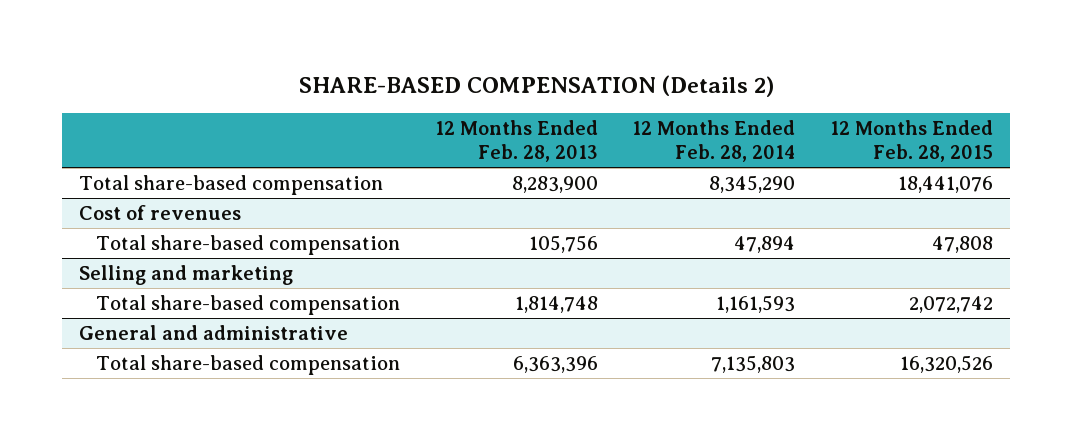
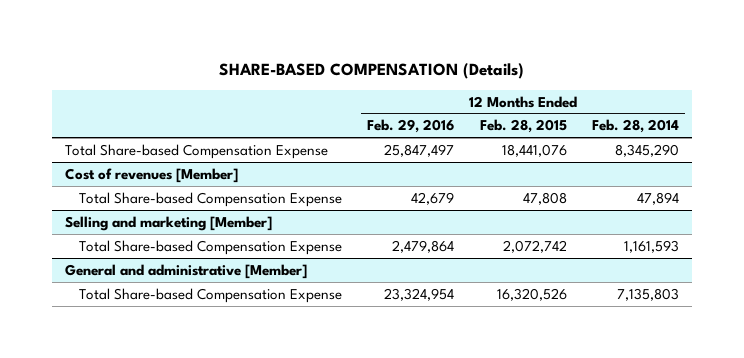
[299,75,775,98] SHARE-BASED COMPENSATION (Details 2) -> [218,63,524,80] SHARE-BASED COMPENSATION (Details)
[434,120,598,163] 12 Months Ended Feb. 28, 2013 -> none
none -> [367,119,455,134] Feb. 29, 2016
[79,174,384,195] Total share-based compensation -> [64,143,328,159] Total Share-based Compensation Expense
[79,204,242,220] Cost of revenues -> [64,167,238,183] Cost of revenues [Member]
[96,234,401,255] Total share-based compensation -> [78,191,342,207] Total Share-based Compensation Expense
[79,264,294,285] Selling and marketing -> [64,215,272,231] Selling and marketing [Member]
[96,294,401,315] Total share-based compensation -> [78,239,342,255] Total Share-based Compensation Expense
[79,324,349,340] General and administrative -> [64,263,307,279] General and administrative [Member]
[96,354,401,375] Total share-based compensation -> [78,287,342,303] Total Share-based Compensation Expense

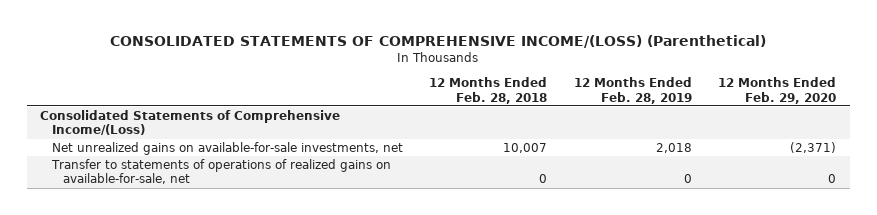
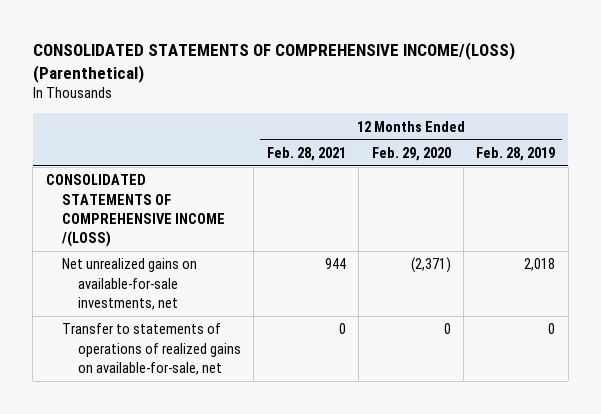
[429,77,548,104] 12 Months Ended Feb. 28, 2018 -> none
none -> [266,146,346,161] Feb. 28, 2021
[40,110,341,136] Consolidated Statements of Comprehensive Income/(Loss) -> [45,174,225,247] CONSOLIDATED STATEMENTS OF COMPREHENSIVE INCOME /(LOSS)

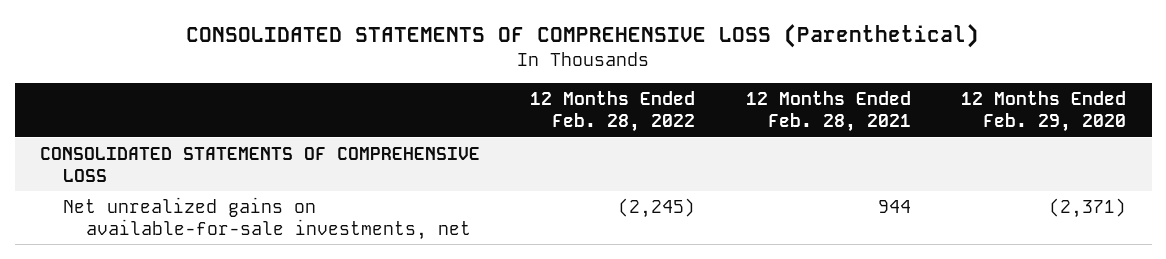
[32,41,515,83] CONSOLIDATED STATEMENTS OF COMPREHENSIVE INCOME/(LOSS) (Parenthetical) -> [186,24,980,49] CONSOLIDATED STATEMENTS OF COMPREHENSIVE LOSS (Parenthetical)
[476,146,556,161] Feb. 28, 2019 -> none
none -> [530,91,696,133] 12 Months Ended Feb. 28, 2022
[45,174,225,247] CONSOLIDATED STATEMENTS OF COMPREHENSIVE INCOME /(LOSS) -> [39,146,480,182] CONSOLIDATED STATEMENTS OF COMPREHENSIVE LOSS
[61,323,242,375] Transfer to statements of operations of realized gains on available-for-sale, net -> none

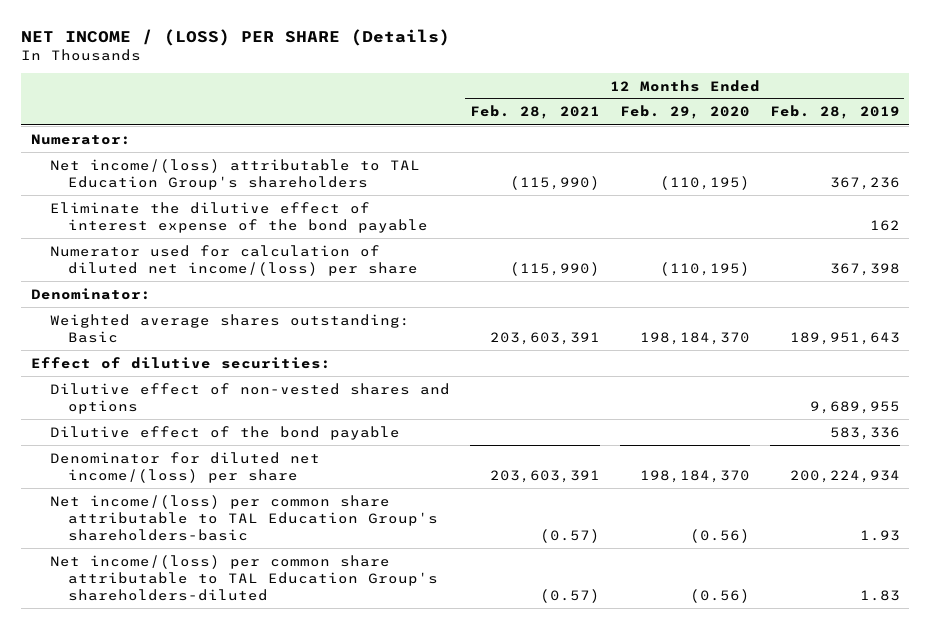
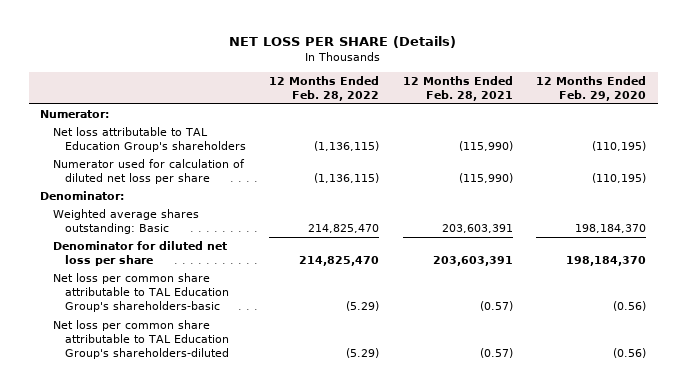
[20,28,450,46] NET INCOME / (LOSS) PER SHARE (Details) -> [229,35,457,48] NET LOSS PER SHARE (Details)
[769,105,900,120] Feb. 28, 2019 -> none
none -> [269,75,380,101] 12 Months Ended Feb. 28, 2022
[49,201,429,233] Eliminate the dilutive effect of interest expense of the bond payable -> none
[49,158,420,190] Net income/(loss) attributable to TAL Education Group's shareholders -> [52,127,246,153] Net loss attributable to TAL Education Group's shareholders
[49,244,419,276] Numerator used for calculation of diluted net income/(loss) per share -> [52,159,245,185] Numerator used for calculation of diluted net loss per share
[30,356,331,369] Effect of dilutive securities: -> none
[49,382,450,414] Dilutive effect of non-vested shares and options -> none
[49,425,400,440] Dilutive effect of the bond payable -> none
[49,451,320,483] Denominator for diluted net income/(loss) per share -> [52,241,227,267] Denominator for diluted net loss per share
[49,494,439,541] Net income/(loss) per common share attributable to TAL Education Group's shareholders-basic -> [52,273,229,313] Net loss per common share attributable to TAL Education Group's shareholders-basic
[49,554,439,601] Net income/(loss) per common share attributable to TAL Education Group's shareholders-diluted -> [52,320,229,360] Net loss per common share attributable to TAL Education Group's shareholders-diluted

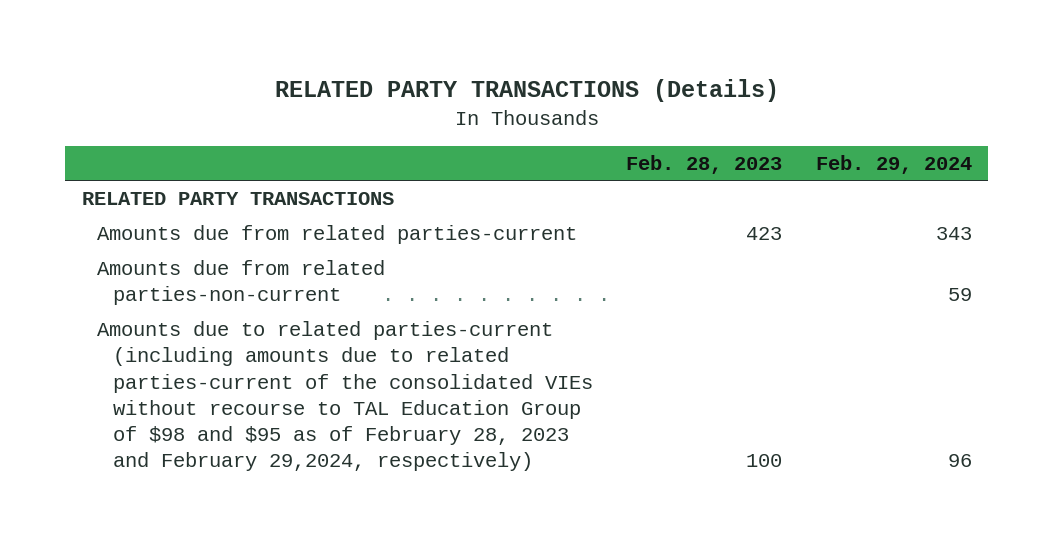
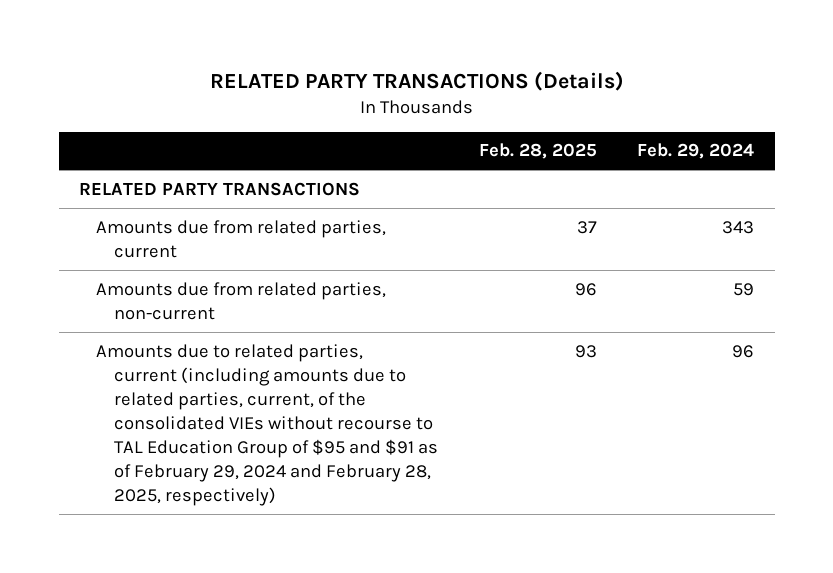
[626,154,783,174] Feb. 28, 2023 -> none
none -> [478,143,597,160] Feb. 28, 2025
[97,225,578,245] Amounts due from related parties-current -> [96,219,387,258] Amounts due from related parties, current
[97,260,386,306] Amounts due from related parties-non-current -> [96,281,387,320] Amounts due from related parties, non-current
[97,321,594,472] Amounts due to related parties-current (including amounts due to related parties-current of the consolidated VIEs without recourse to TAL Education Group of $98 and $95 as of February 28, 2023 and February 29,2024, respectively) -> [96,343,438,507] Amounts due to related parties, current (including amounts due to related parties, current, of the consolidated VIEs without recourse to TAL Education Group of $95 and $91 as of February 29, 2024 and February 28, 2025, respectively)

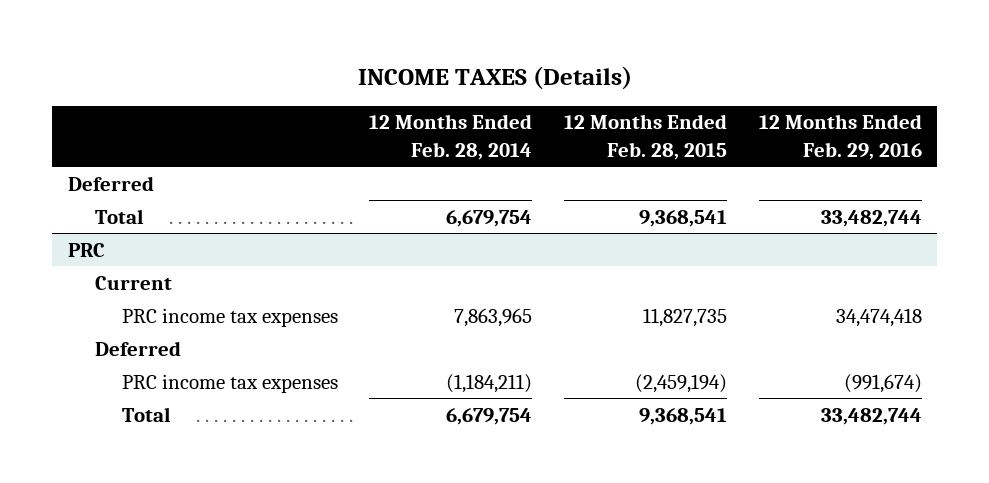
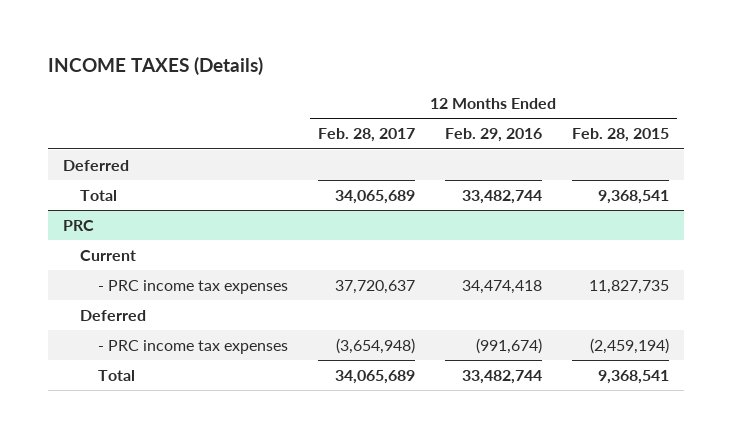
[369,114,533,160] 12 Months Ended Feb. 28, 2014 -> none
none -> [317,128,415,143] Feb. 28, 2017
[121,307,338,327] PRC income tax expenses -> [97,279,288,294] - PRC income tax expenses
[121,373,338,393] PRC income tax expenses -> [97,339,288,354] - PRC income tax expenses

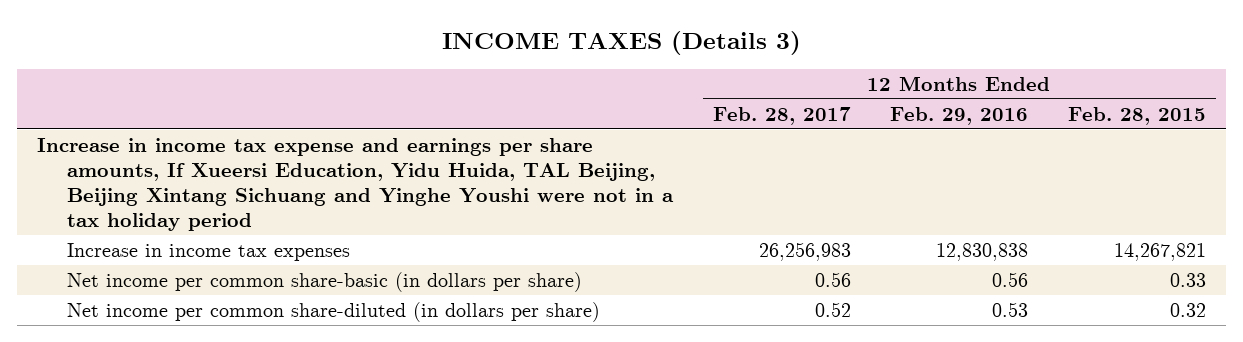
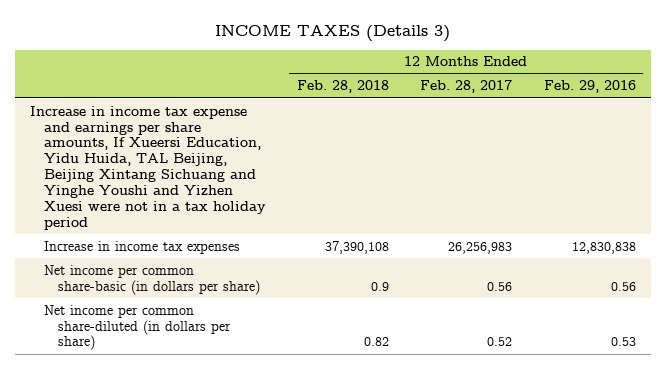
[1068,106,1207,125] Feb. 28, 2015 -> none
none -> [297,80,390,94] Feb. 28, 2018
[37,138,675,232] Increase in income tax expense and earnings per share amounts, If Xueersi Education, Yidu Huida, TAL Beijing, Beijing Xintang Sichuang and Yinghe Youshi were not in a tax holiday period -> [30,105,267,230] Increase in income tax expense and earnings per share amounts, If Xueersi Education, Yidu Huida, TAL Beijing, Beijing Xintang Sichuang and Yinghe Youshi and Yizhen Xuesi were not in a tax holiday period

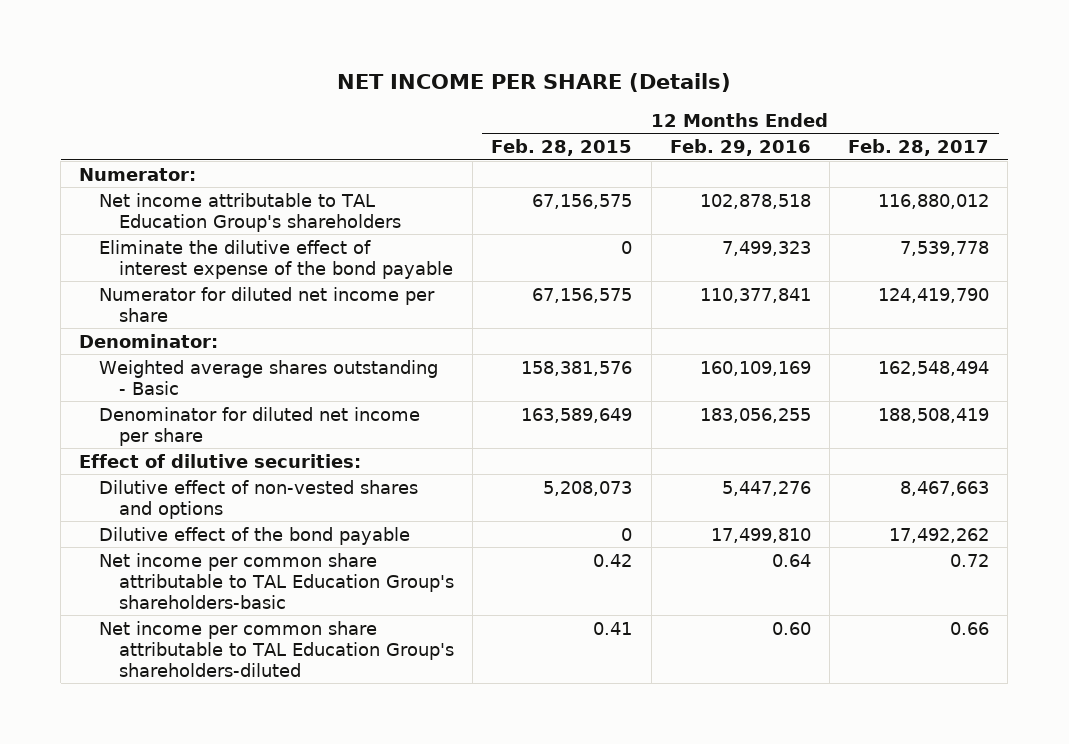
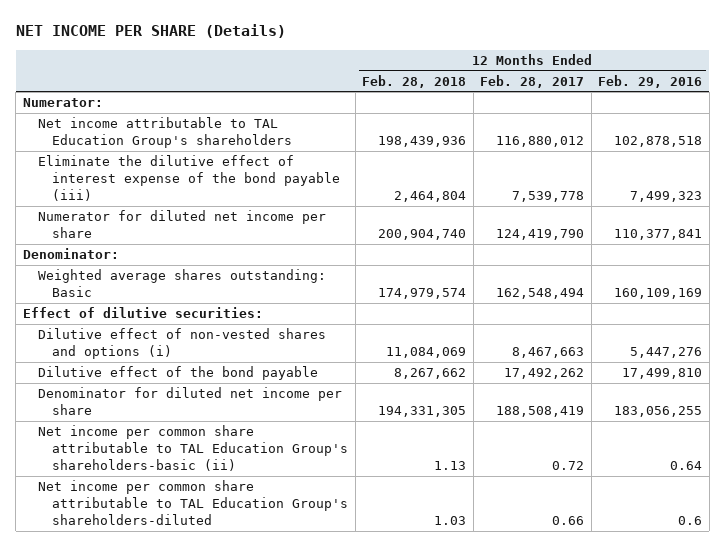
[491,139,633,157] Feb. 28, 2015 -> none
none -> [362,74,467,88] Feb. 28, 2018
[99,239,454,279] Eliminate the dilutive effect of interest expense of the bond payable -> [37,155,341,202] Eliminate the dilutive effect of interest expense of the bond payable (iii)
[99,359,439,395] Weighted average shares outstanding - Basic -> [37,269,326,298] Weighted average shares outstanding: Basic
[99,479,419,519] Dilutive effect of non-vested shares and options -> [37,328,326,360] Dilutive effect of non-vested shares and options (i)
[99,406,421,446] Denominator for diluted net income per share -> [37,387,342,416] Denominator for diluted net income per share
[99,552,455,609] Net income per common share attributable to TAL Education Group's shareholders-basic -> [37,425,349,472] Net income per common share attributable to TAL Education Group's shareholders-basic (ii)
[771,621,811,635] 0.60 -> [678,516,703,526] 0.6

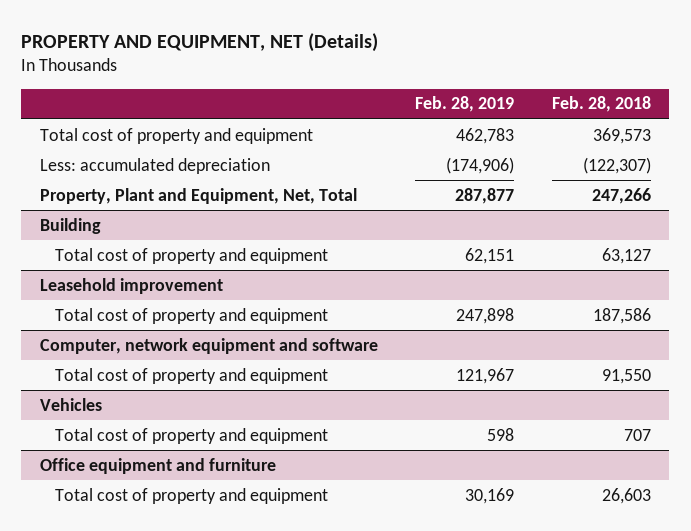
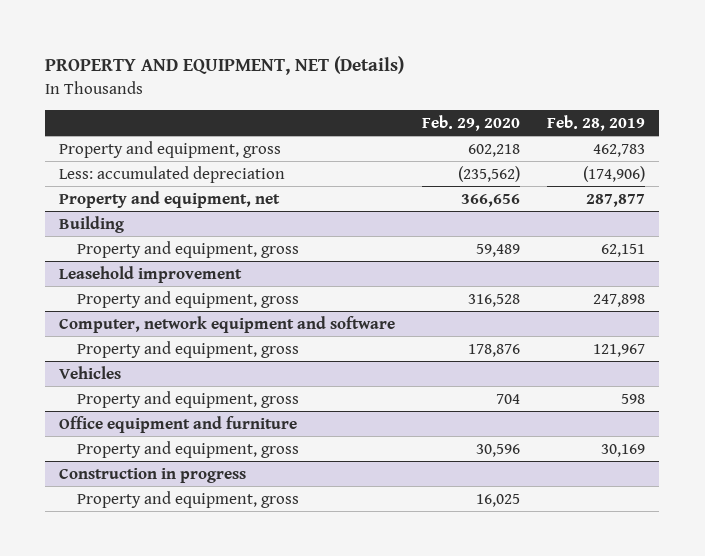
[551,96,651,113] Feb. 28, 2018 -> none
none -> [422,114,521,131] Feb. 29, 2020
[39,127,313,144] Total cost of property and equipment -> [59,140,282,158] Property and equipment, gross
[39,187,357,204] Property, Plant and Equipment, Net, Total -> [59,190,281,208] Property and equipment, net
[54,247,328,264] Total cost of property and equipment -> [76,240,299,258] Property and equipment, gross
[54,307,328,324] Total cost of property and equipment -> [76,290,299,308] Property and equipment, gross
[54,367,328,384] Total cost of property and equipment -> [76,340,299,358] Property and equipment, gross
[54,427,328,444] Total cost of property and equipment -> [76,390,299,408] Property and equipment, gross
[54,487,328,504] Total cost of property and equipment -> [76,440,299,458] Property and equipment, gross
none -> [59,467,247,483] Construction in progress
none -> [76,490,299,508] Property and equipment, gross

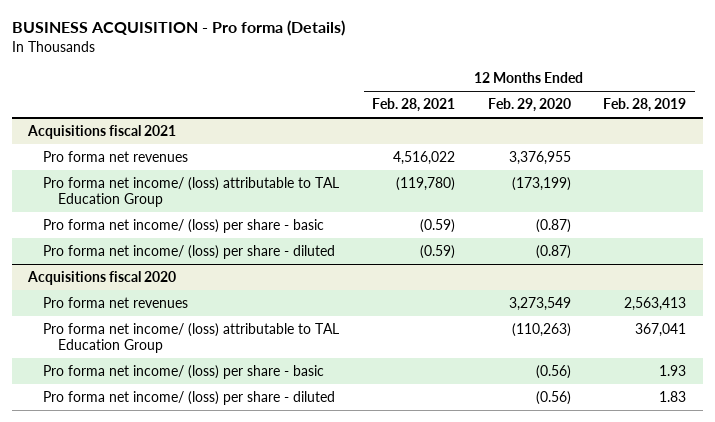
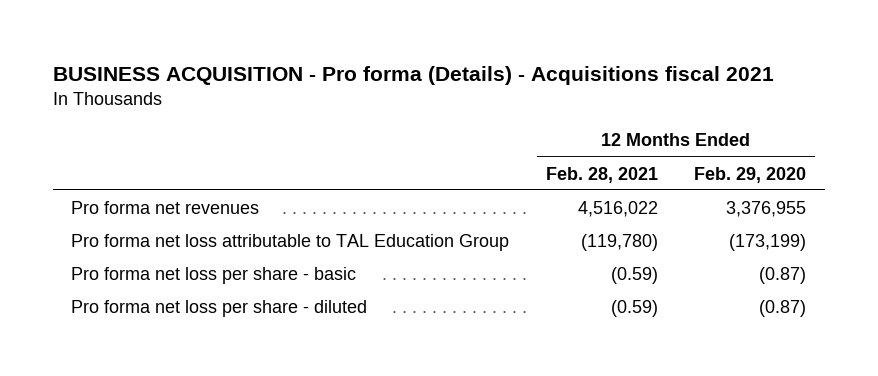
[11,20,345,37] BUSINESS ACQUISITION - Pro forma (Details) -> [52,66,774,86] BUSINESS ACQUISITION - Pro forma (Details) - Acquisitions fiscal 2021
[603,98,687,113] Feb. 28, 2019 -> none
[27,124,177,139] Acquisitions fiscal 2021 -> none
[27,270,177,285] Acquisitions fiscal 2020 -> none
[43,296,189,308] Pro forma net revenues -> none
[43,322,340,353] Pro forma net income/ (loss) attributable to TAL Education Group -> none
[43,364,325,379] Pro forma net income/ (loss) per share - basic -> none
[43,390,336,405] Pro forma net income/ (loss) per share - diluted -> none
[43,176,340,207] Pro forma net income/ (loss) attributable to TAL Education Group -> [71,233,510,251] Pro forma net loss attributable to TAL Education Group
[43,218,325,233] Pro forma net income/ (loss) per share - basic -> [71,266,357,284] Pro forma net loss per share - basic
[43,244,336,259] Pro forma net income/ (loss) per share - diluted -> [71,299,368,317] Pro forma net loss per share - diluted

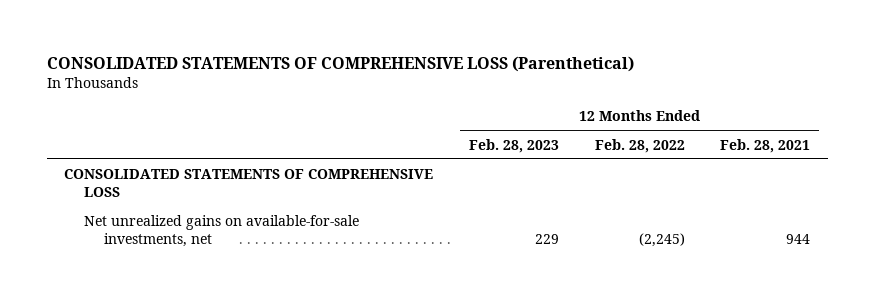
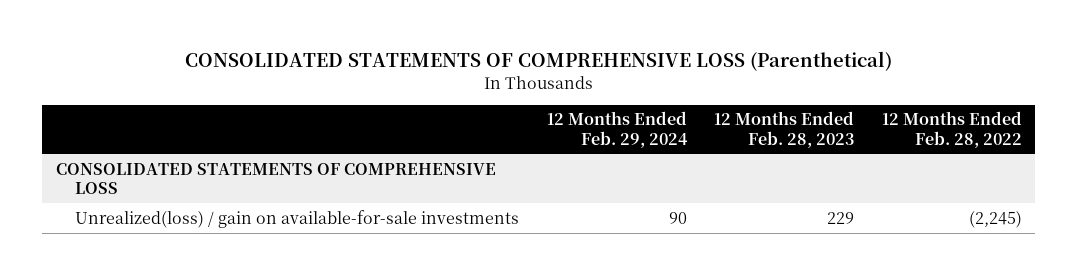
[720,138,811,153] Feb. 28, 2021 -> none
none -> [546,111,688,148] 12 Months Ended Feb. 29, 2024
[84,215,360,248] Net unrealized gains on available-for-sale investments, net -> [75,209,520,228] Unrealized(loss) / gain on available-for-sale investments

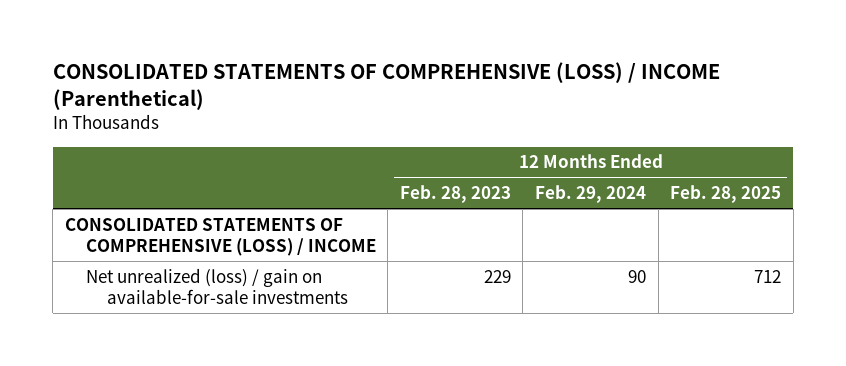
[184,50,892,71] CONSOLIDATED STATEMENTS OF COMPREHENSIVE LOSS (Parenthetical) -> [52,62,720,111] CONSOLIDATED STATEMENTS OF COMPREHENSIVE (LOSS) / INCOME (Parenthetical)
[881,111,1022,148] 12 Months Ended Feb. 28, 2022 -> none
none -> [670,185,782,204] Feb. 28, 2025
[55,162,496,194] CONSOLIDATED STATEMENTS OF COMPREHENSIVE LOSS -> [64,217,376,256] CONSOLIDATED STATEMENTS OF COMPREHENSIVE (LOSS) / INCOME
[75,209,520,228] Unrealized(loss) / gain on available-for-sale investments -> [85,267,348,304] Net unrealized (loss) / gain on available-for-sale investments

